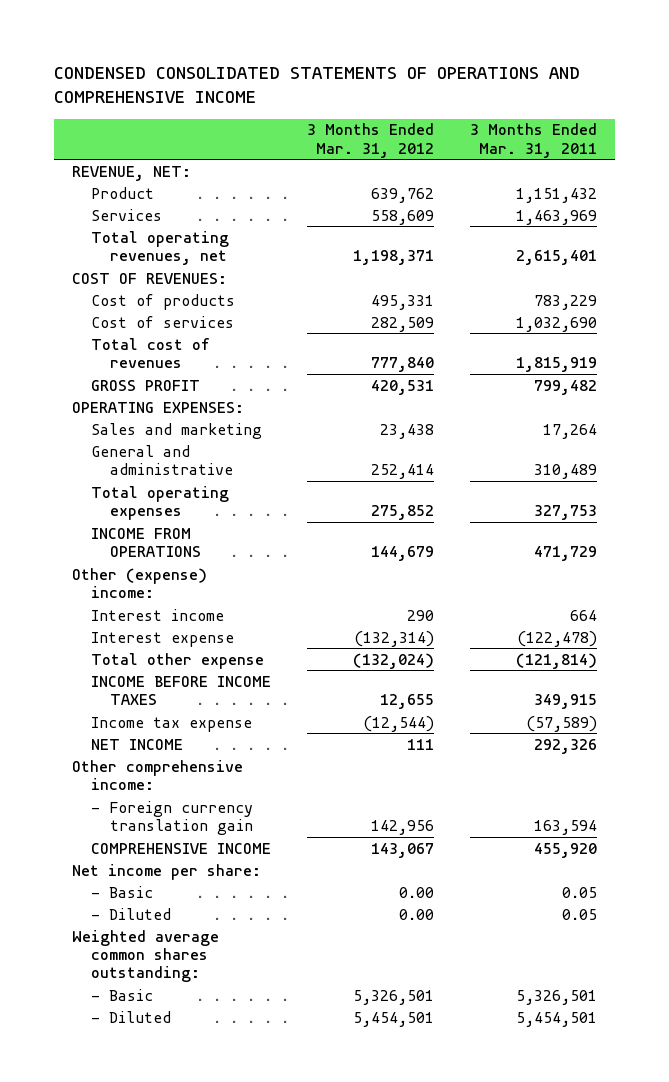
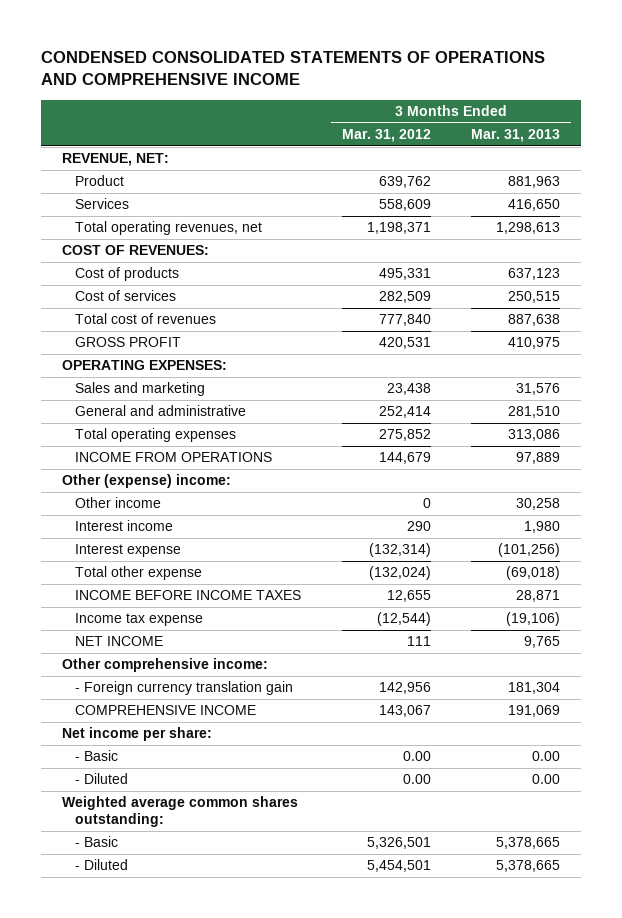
[470,123,598,158] 3 Months Ended Mar. 31, 2011 -> none
none -> [471,128,561,142] Mar. 31, 2013
none -> [74,497,161,509] Other income

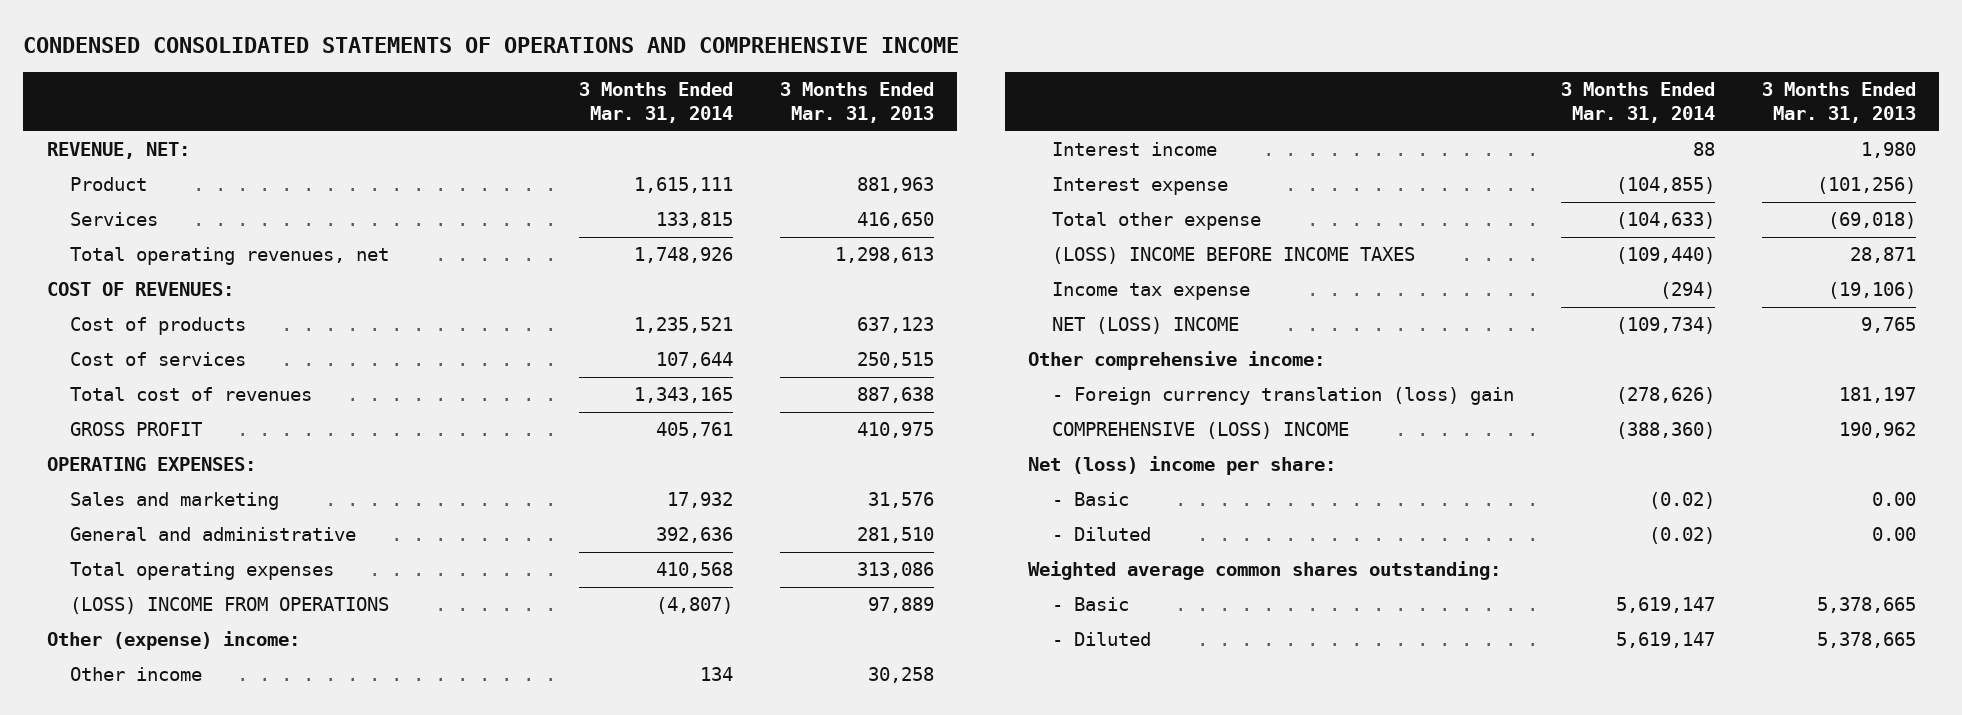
[341,128,431,142] Mar. 31, 2012 -> none
none -> [579,82,734,124] 3 Months Ended Mar. 31, 2014
[74,452,272,463] INCOME FROM OPERATIONS -> [70,597,390,615] (LOSS) INCOME FROM OPERATIONS
[74,590,301,601] INCOME BEFORE INCOME TAXES -> [1052,247,1416,265] (LOSS) INCOME BEFORE INCOME TAXES
[74,636,163,647] NET INCOME -> [1052,317,1240,335] NET (LOSS) INCOME
[74,681,293,696] - Foreign currency translation gain -> [1052,387,1515,406] - Foreign currency translation (loss) gain
[508,682,561,695] 181,304 -> [1838,387,1916,404] 181,197
[74,705,256,716] COMPREHENSIVE INCOME -> [1052,422,1350,440] COMPREHENSIVE (LOSS) INCOME
[508,705,561,718] 191,069 -> [1838,422,1916,439] 190,962
[61,727,212,742] Net income per share: -> [1028,456,1337,476] Net (loss) income per share:

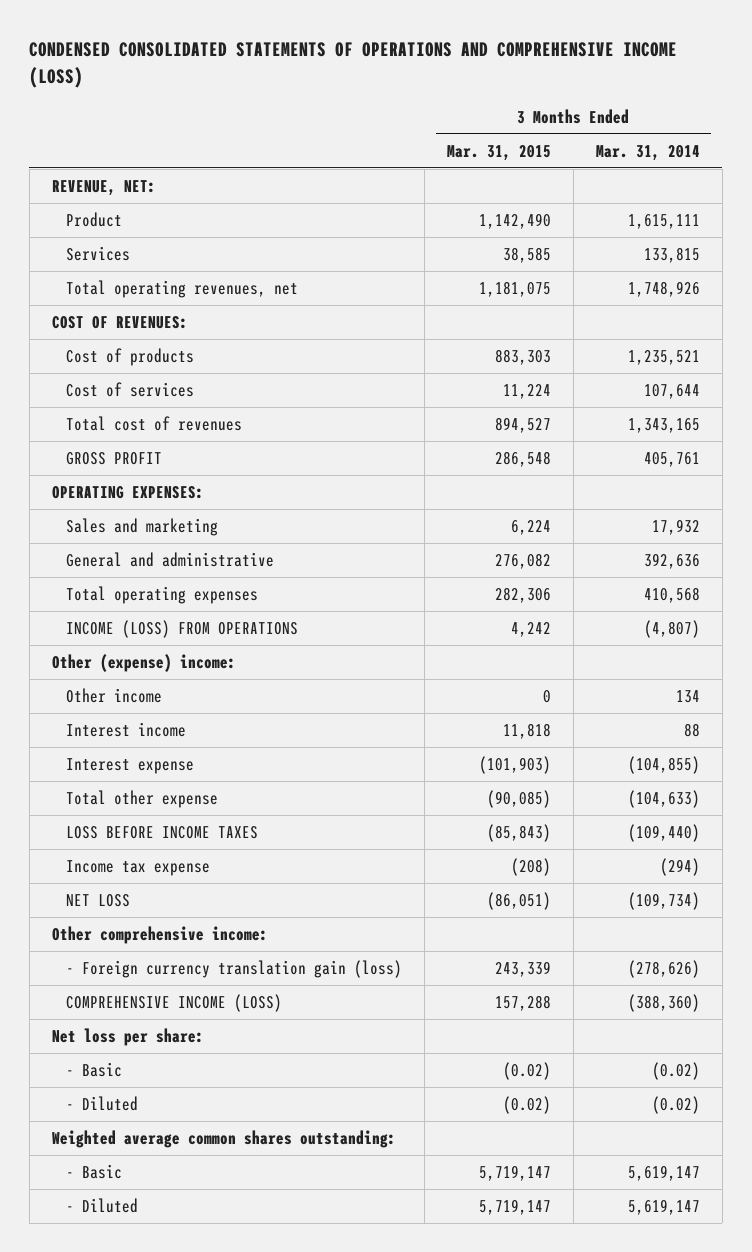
[23,36,960,53] CONDENSED CONSOLIDATED STATEMENTS OF OPERATIONS AND COMPREHENSIVE INCOME -> [29,42,678,88] CONDENSED CONSOLIDATED STATEMENTS OF OPERATIONS AND COMPREHENSIVE INCOME (LOSS)
[779,82,934,124] 3 Months Ended Mar. 31, 2013 -> none
none -> [446,144,551,161] Mar. 31, 2015
[70,597,390,615] (LOSS) INCOME FROM OPERATIONS -> [66,619,299,638] INCOME (LOSS) FROM OPERATIONS
[1052,247,1416,265] (LOSS) INCOME BEFORE INCOME TAXES -> [66,825,259,839] LOSS BEFORE INCOME TAXES
[1052,317,1240,335] NET (LOSS) INCOME -> [66,893,131,907] NET LOSS
[1052,387,1515,406] - Foreign currency translation (loss) gain -> [66,959,403,978] - Foreign currency translation gain (loss)
[1052,422,1350,440] COMPREHENSIVE (LOSS) INCOME -> [66,993,283,1012] COMPREHENSIVE INCOME (LOSS)
[1028,456,1337,476] Net (loss) income per share: -> [51,1027,204,1046] Net loss per share:

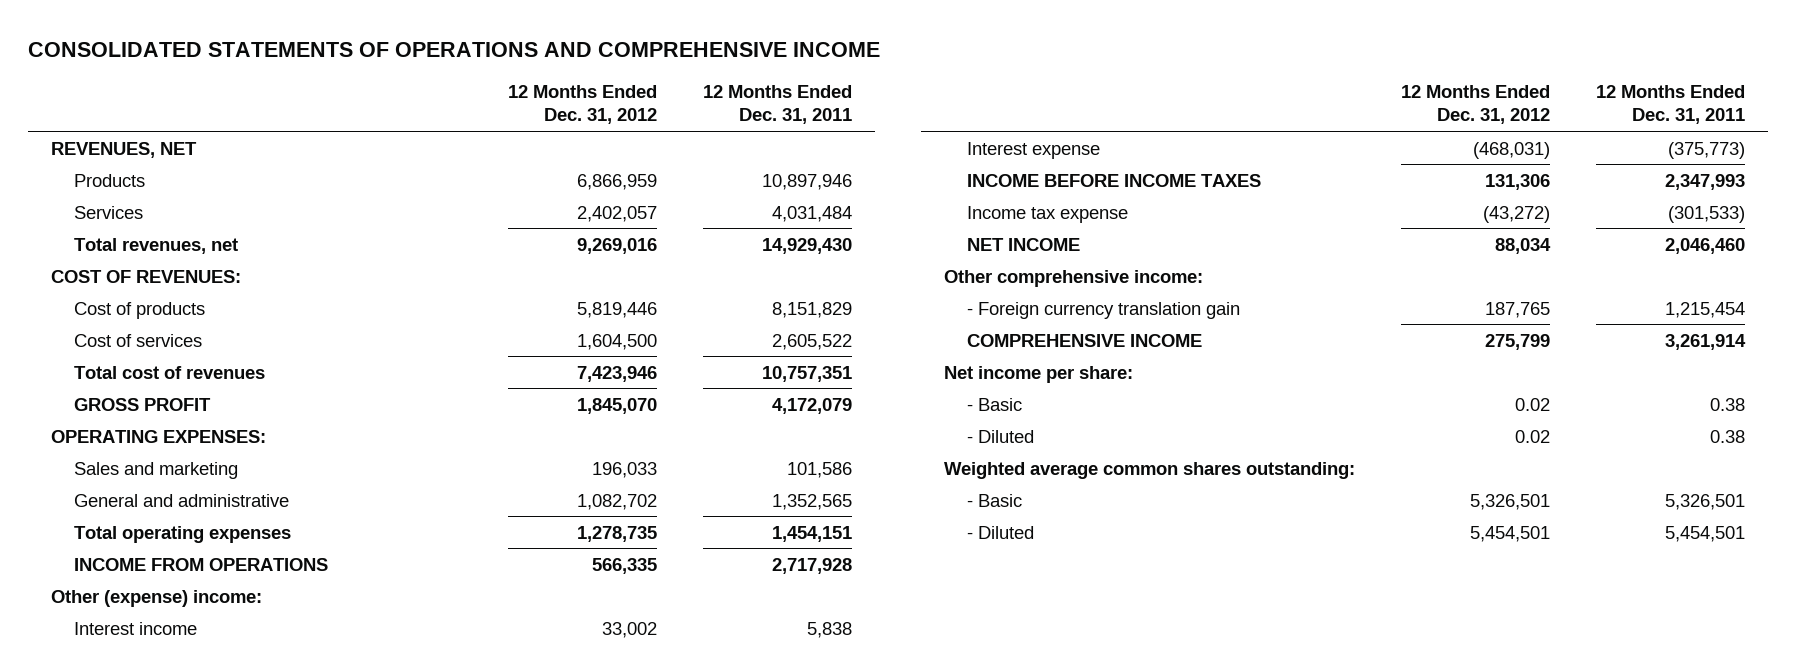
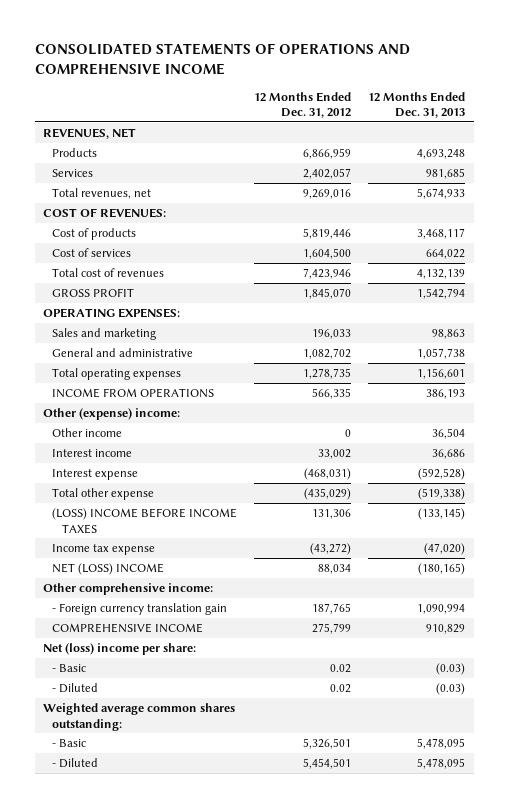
[702,85,852,125] 12 Months Ended Dec. 31, 2011 -> none
none -> [368,91,466,119] 12 Months Ended Dec. 31, 2013
none -> [52,427,123,437] Other income
none -> [52,487,155,500] Total other expense
[967,173,1262,187] INCOME BEFORE INCOME TAXES -> [52,507,238,534] (LOSS) INCOME BEFORE INCOME TAXES
[967,237,1081,251] NET INCOME -> [52,562,165,575] NET (LOSS) INCOME
[944,365,1134,383] Net income per share: -> [43,642,197,655] Net (loss) income per share:

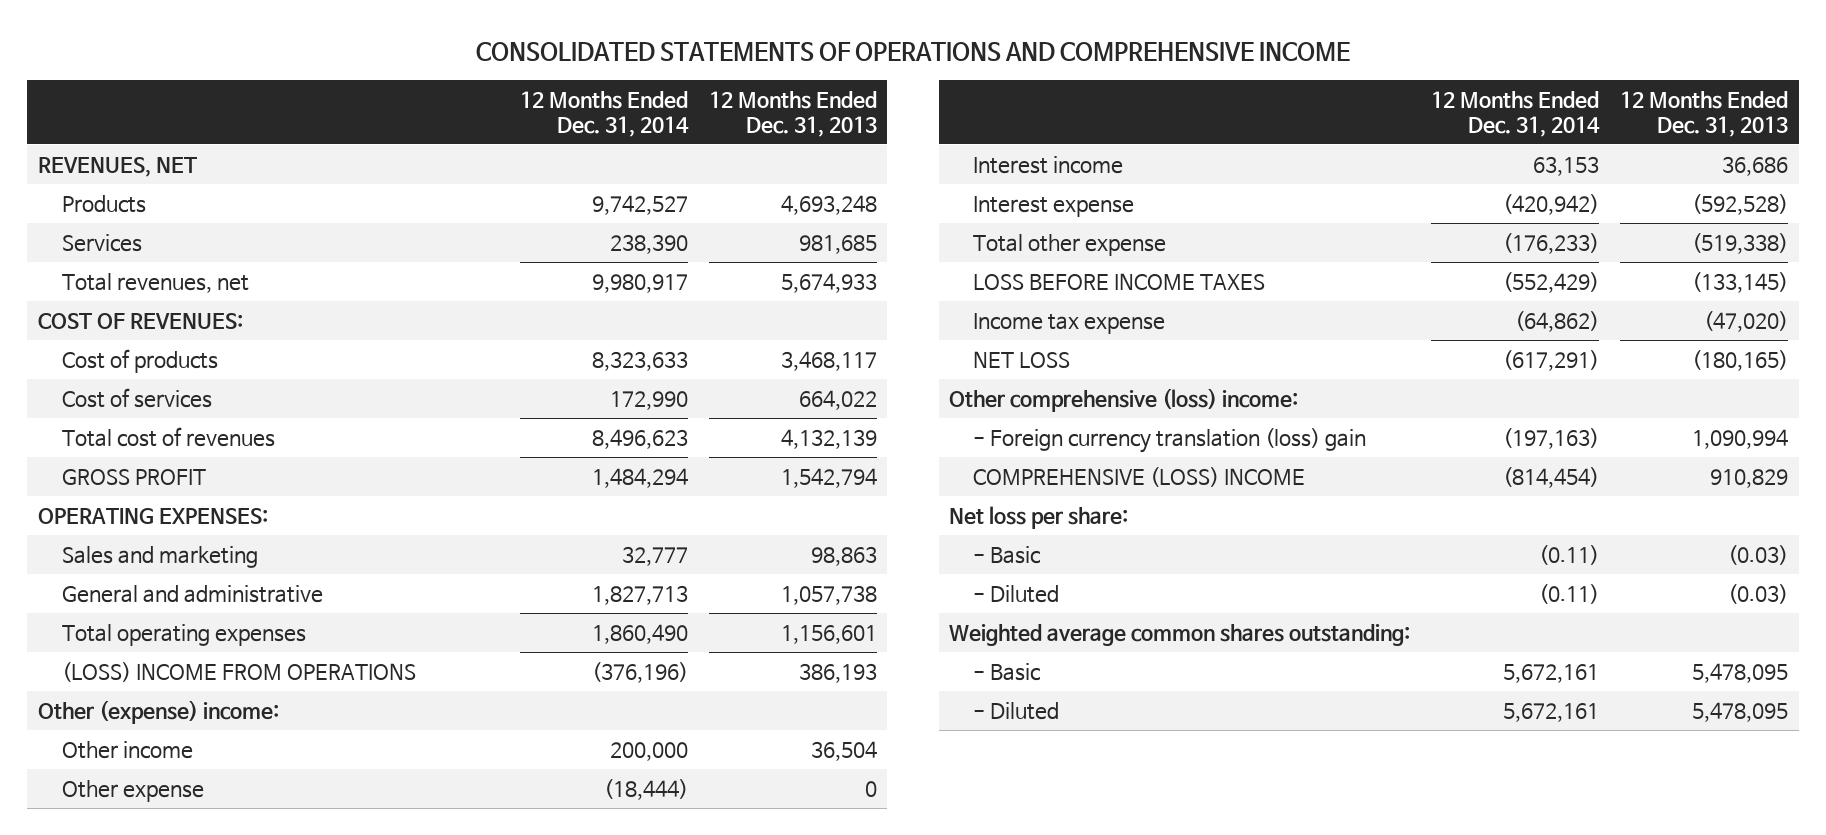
[254,91,352,119] 12 Months Ended Dec. 31, 2012 -> none
none -> [519,91,689,137] 12 Months Ended Dec. 31, 2014
[52,387,215,398] INCOME FROM OPERATIONS -> [61,661,416,682] (LOSS) INCOME FROM OPERATIONS
none -> [61,779,204,802] Other expense
[52,507,238,534] (LOSS) INCOME BEFORE INCOME TAXES -> [973,272,1266,290] LOSS BEFORE INCOME TAXES
[52,562,165,575] NET (LOSS) INCOME -> [973,350,1071,368] NET LOSS
[43,582,214,595] Other comprehensive income: -> [949,387,1299,412] Other comprehensive (loss) income:
[52,602,228,615] - Foreign currency translation gain -> [973,427,1367,453] - Foreign currency translation (loss) gain
[52,622,204,633] COMPREHENSIVE INCOME -> [973,466,1306,487] COMPREHENSIVE (LOSS) INCOME
[43,642,197,655] Net (loss) income per share: -> [949,505,1129,529] Net loss per share:

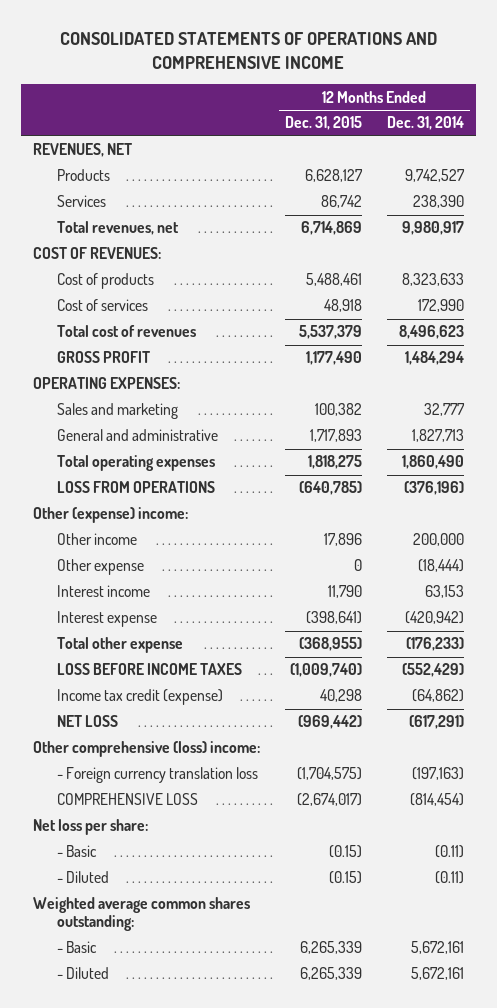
[708,91,877,137] 12 Months Ended Dec. 31, 2013 -> none
none -> [284,116,362,131] Dec. 31, 2015
[61,661,416,682] (LOSS) INCOME FROM OPERATIONS -> [57,481,216,494] LOSS FROM OPERATIONS
[973,312,1166,334] Income tax expense -> [57,689,224,706] Income tax credit (expense)
[973,427,1367,453] - Foreign currency translation (loss) gain -> [57,767,259,784] - Foreign currency translation loss
[973,466,1306,487] COMPREHENSIVE (LOSS) INCOME -> [57,793,199,806] COMPREHENSIVE LOSS

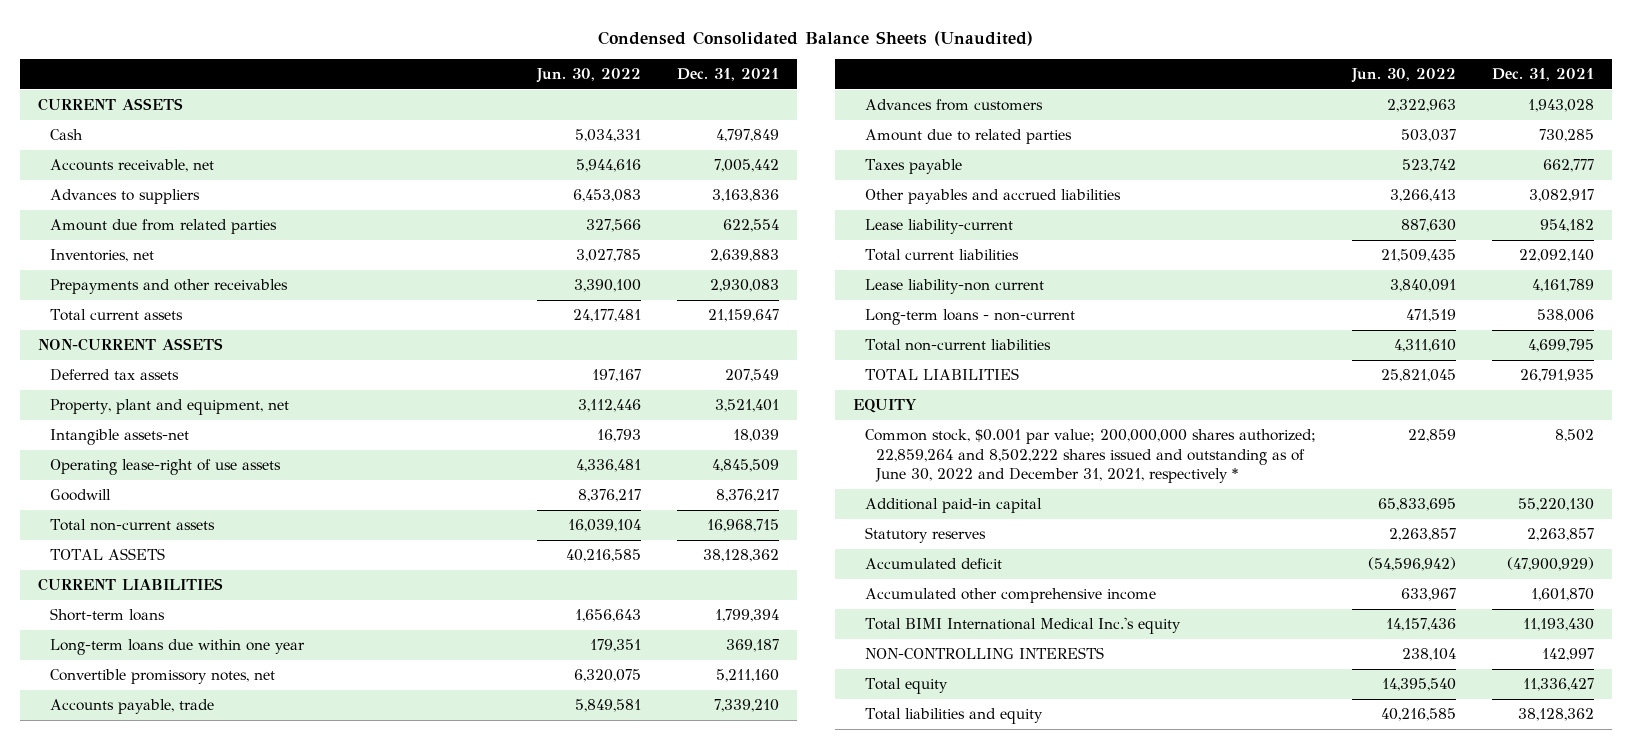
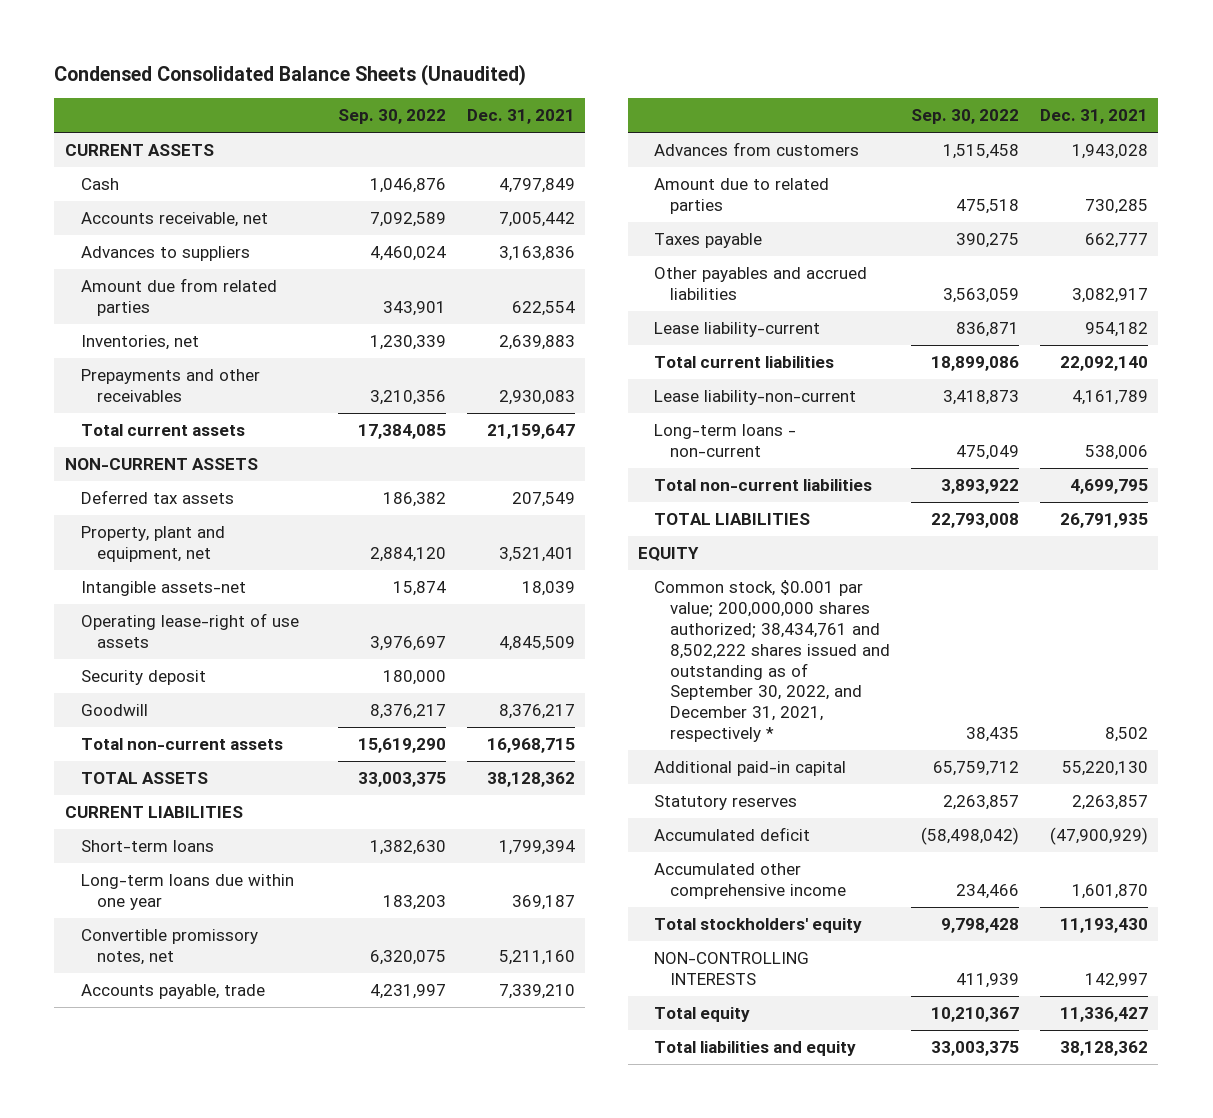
[535,68,641,84] Jun. 30, 2022 -> none
none -> [337,108,446,124] Sep. 30, 2022
none -> [80,670,206,686] Security deposit
[864,279,1044,295] Lease liability-non current -> [654,390,857,406] Lease liability-non-current
[864,429,1316,484] Common stock, $0.001 par value; 200,000,000 shares authorized; 22,859,264 and 8,502,222 shares issued and outstanding as of June 30, 2022 and December 31, 2021, respectively * -> [654,580,891,743] Common stock, $0.001 par value; 200,000,000 shares authorized; 38,434,761 and 8,502,222 shares issued and outstanding as of September 30, 2022, and December 31, 2021, respectively *
[864,617,1181,635] Total BIMI International Medical Inc.'s equity -> [654,918,863,934] Total stockholders' equity

